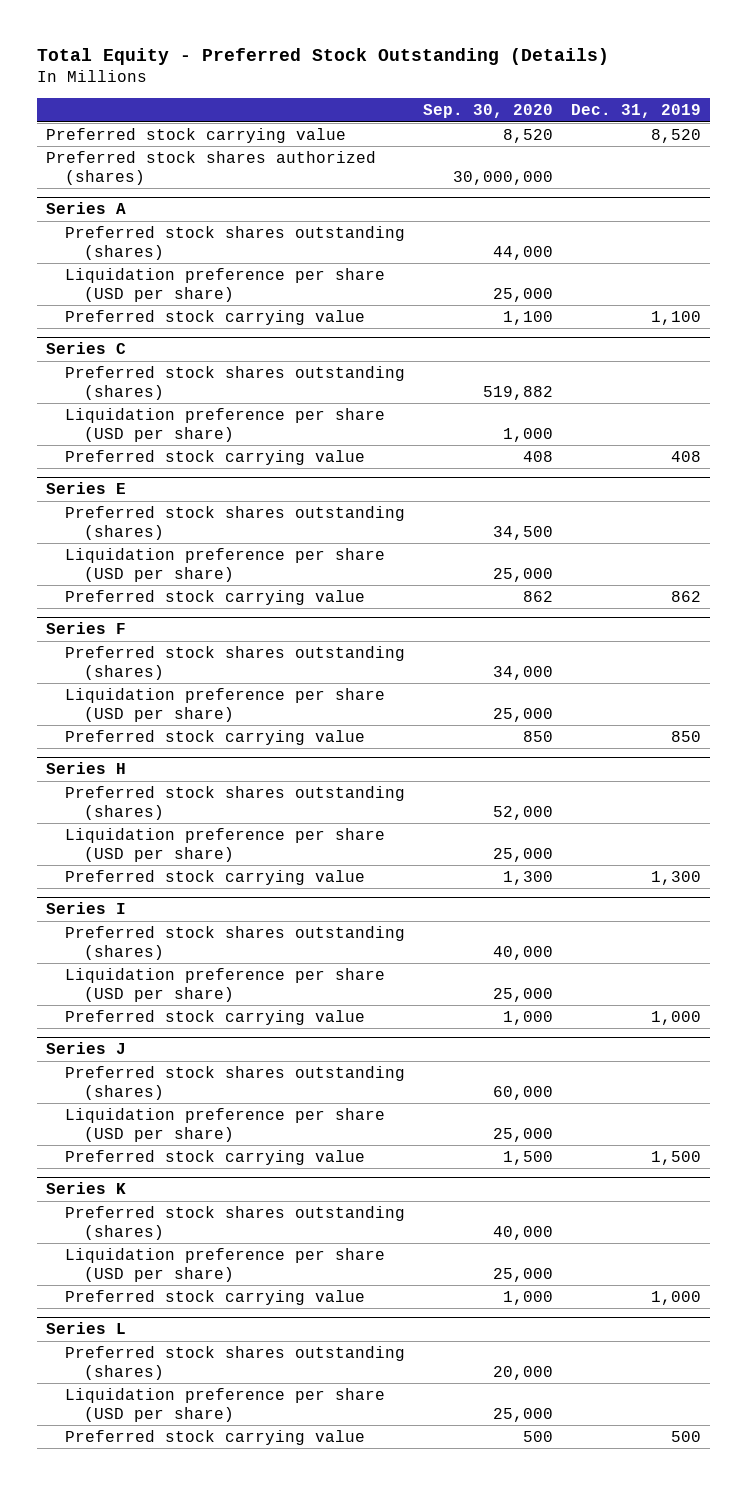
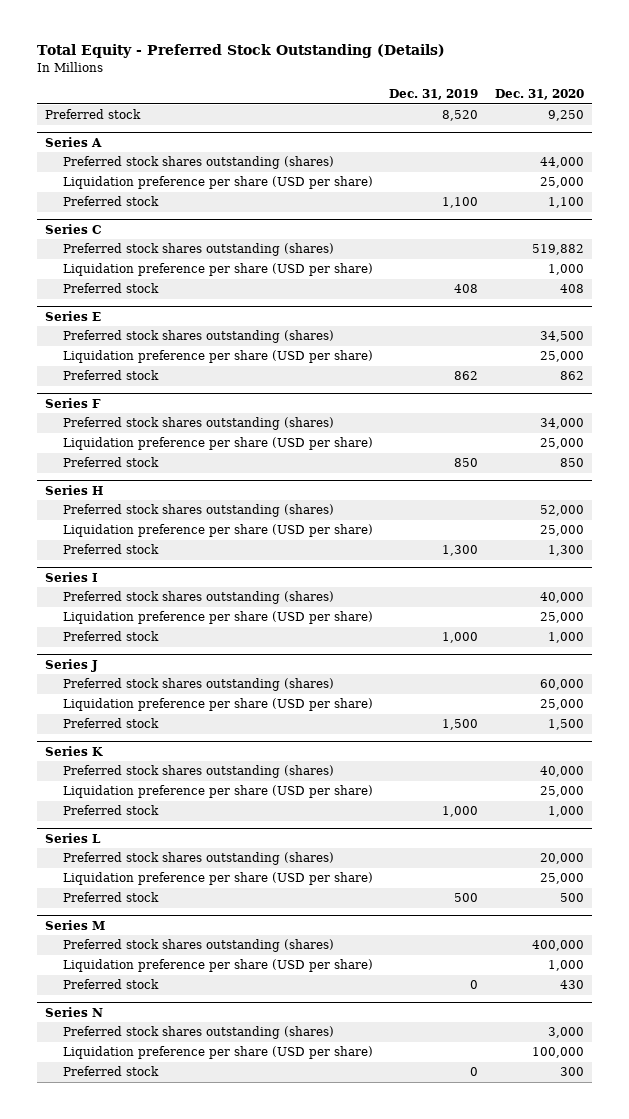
[422,104,553,119] Sep. 30, 2020 -> none
none -> [494,88,584,100] Dec. 31, 2020
[45,150,376,185] Preferred stock shares authorized (shares) -> none
[45,127,346,143] Preferred stock carrying value -> [45,109,142,120] Preferred stock
[64,309,365,325] Preferred stock carrying value -> [62,196,159,207] Preferred stock
[64,449,365,465] Preferred stock carrying value -> [62,283,159,294] Preferred stock
[64,589,365,605] Preferred stock carrying value -> [62,370,159,381] Preferred stock
[64,729,365,745] Preferred stock carrying value -> [62,457,159,468] Preferred stock
[64,869,365,885] Preferred stock carrying value -> [62,544,159,555] Preferred stock
[64,1009,365,1025] Preferred stock carrying value -> [62,631,159,642] Preferred stock
[64,1149,365,1165] Preferred stock carrying value -> [62,718,159,729] Preferred stock
[64,1289,365,1305] Preferred stock carrying value -> [62,805,159,816] Preferred stock
[64,1429,365,1445] Preferred stock carrying value -> [62,892,159,903] Preferred stock
none -> [45,919,106,930] Series M
none -> [62,939,334,953] Preferred stock shares outstanding (shares)
none -> [62,959,373,973] Liquidation preference per share (USD per share)
none -> [62,979,159,990] Preferred stock
none -> [45,1006,104,1017] Series N
none -> [62,1026,334,1040] Preferred stock shares outstanding (shares)
none -> [62,1046,373,1060] Liquidation preference per share (USD per share)
none -> [62,1066,159,1077] Preferred stock

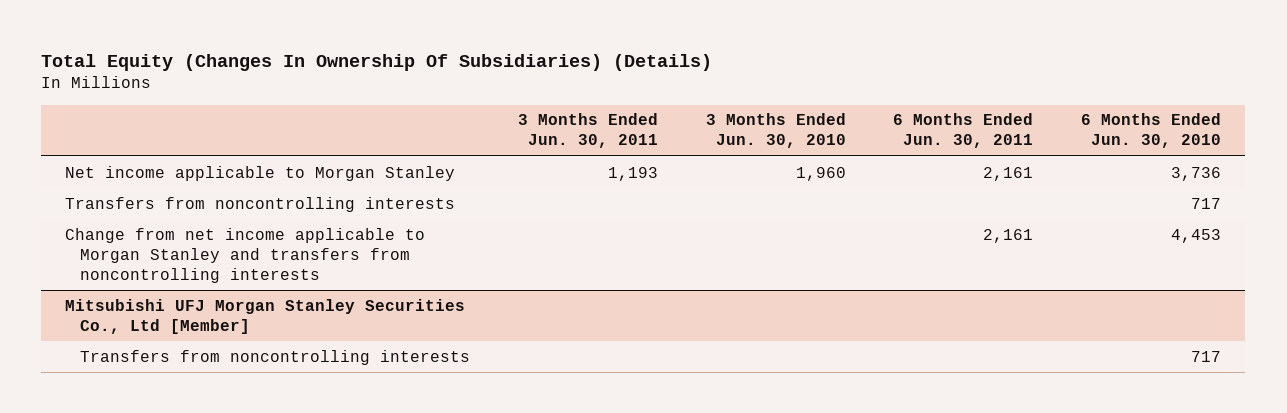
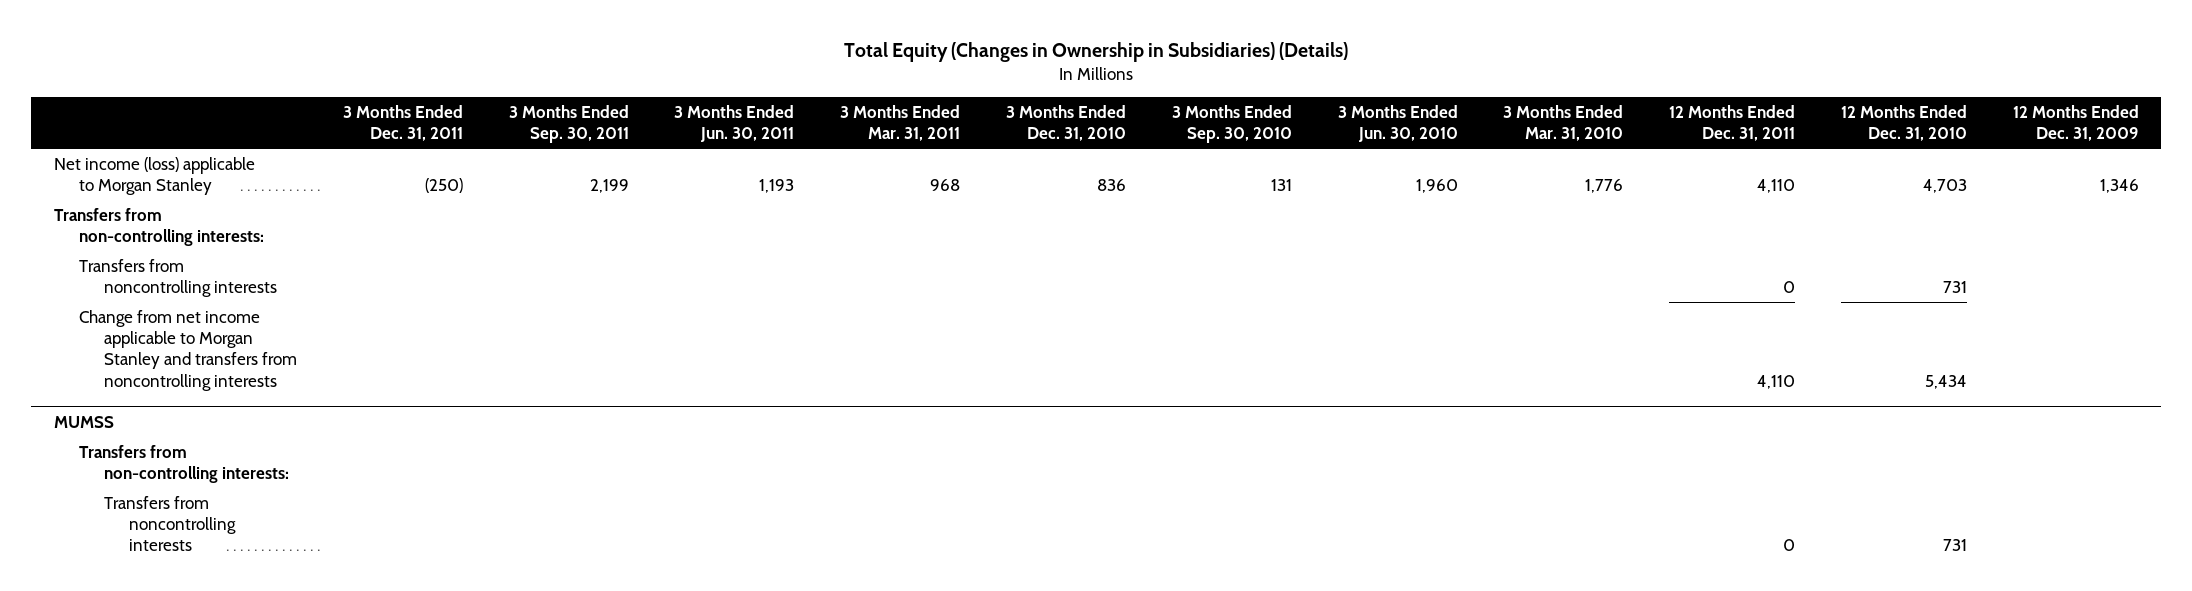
[41,53,713,71] Total Equity (Changes In Ownership Of Subsidiaries) (Details) -> [844,42,1349,63] Total Equity (Changes in Ownership in Subsidiaries) (Details)
[893,113,1034,149] 6 Months Ended Jun. 30, 2011 -> none
[1081,113,1222,149] 6 Months Ended Jun. 30, 2010 -> none
none -> [342,105,463,142] 3 Months Ended Dec. 31, 2011
none -> [508,105,629,144] 3 Months Ended Sep. 30, 2011
none -> [840,105,961,142] 3 Months Ended Mar. 31, 2011
none -> [1005,105,1126,142] 3 Months Ended Dec. 31, 2010
none -> [1171,105,1292,144] 3 Months Ended Sep. 30, 2010
none -> [1503,105,1624,142] 3 Months Ended Mar. 31, 2010
none -> [1669,105,1796,142] 12 Months Ended Dec. 31, 2011
none -> [1840,105,1967,142] 12 Months Ended Dec. 31, 2010
none -> [2012,105,2139,142] 12 Months Ended Dec. 31, 2009
[65,165,456,181] Net income applicable to Morgan Stanley -> [53,156,255,196] Net income (loss) applicable to Morgan Stanley
none -> [53,207,264,247] Transfers from non-controlling interests:
[65,298,466,334] Mitsubishi UFJ Morgan Stanley Securities Co., Ltd [Member] -> none
[79,349,470,365] Transfers from noncontrolling interests -> none
none -> [53,415,114,428] MUMSS
none -> [78,444,290,484] Transfers from non-controlling interests:
none -> [104,495,237,552] Transfers from noncontrolling interests

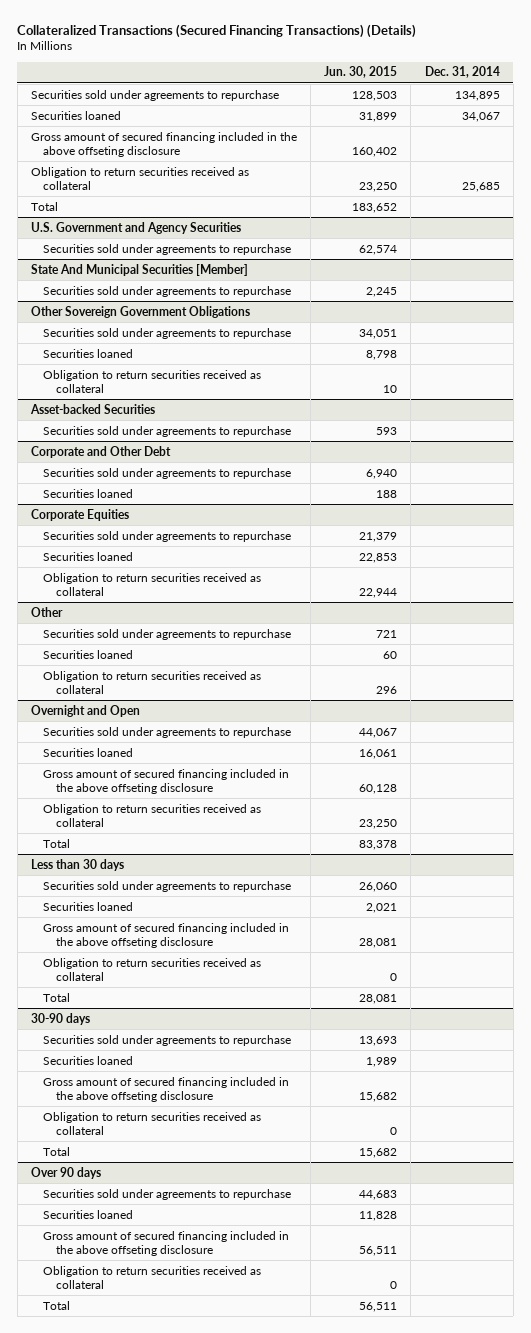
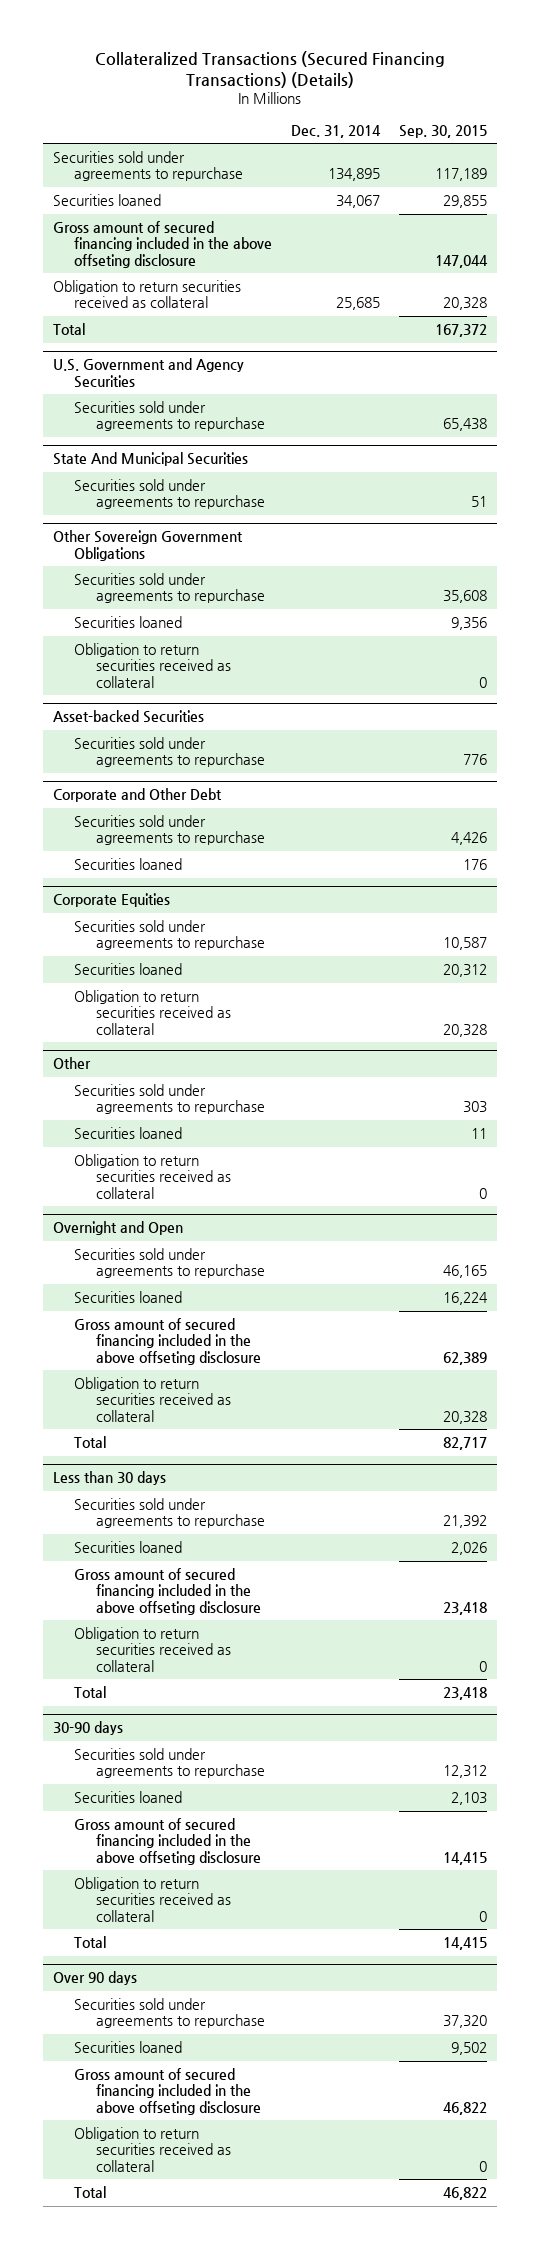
[324,66,398,79] Jun. 30, 2015 -> none
none -> [399,124,488,138] Sep. 30, 2015
[31,263,249,276] State And Municipal Securities [Member] -> [52,452,248,467] State And Municipal Securities

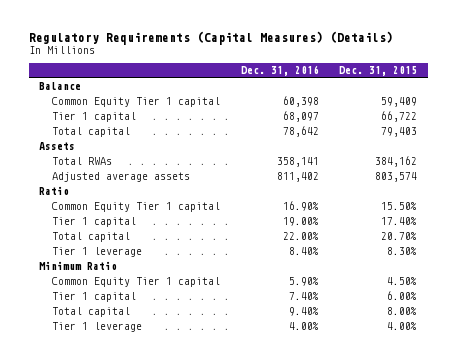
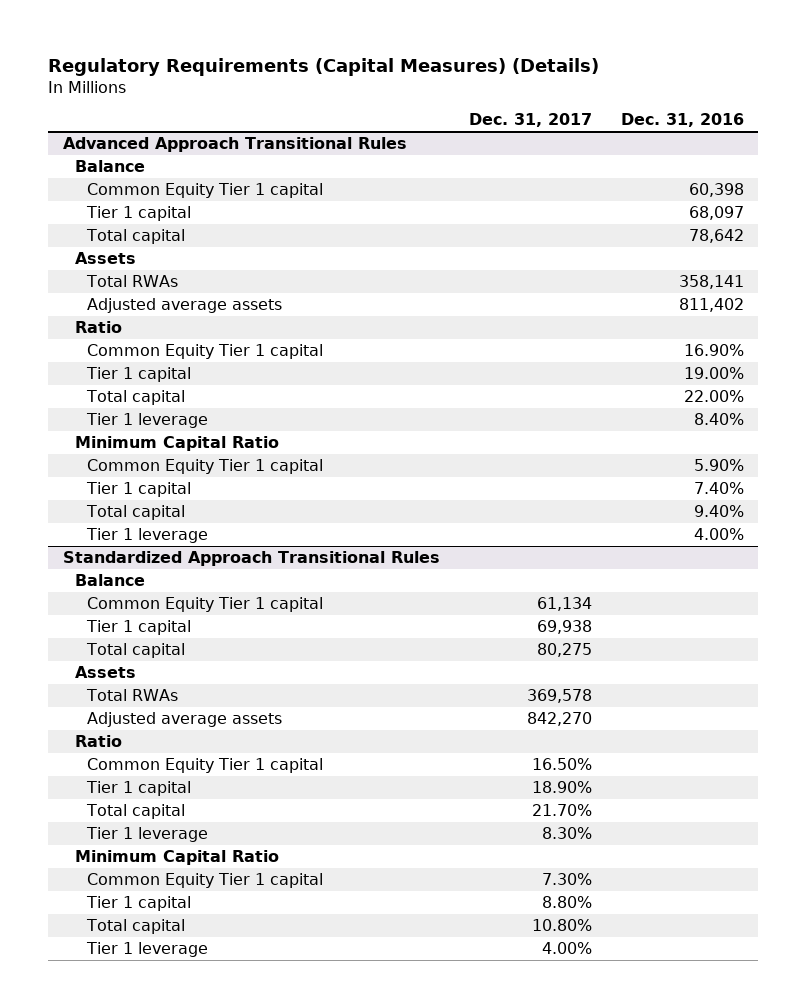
[339,66,418,77] Dec. 31, 2015 -> none
none -> [468,113,592,128] Dec. 31, 2017
none -> [62,137,407,153] Advanced Approach Transitional Rules
[39,261,118,271] Minimum Ratio -> [74,436,279,452] Minimum Capital Ratio
none -> [62,551,440,567] Standardized Approach Transitional Rules
none -> [74,574,145,587] Balance
none -> [86,597,323,613] Common Equity Tier 1 capital
none -> [85,620,191,636] Tier 1 capital
none -> [85,643,185,659] Total capital
none -> [74,666,136,679] Assets
none -> [85,689,178,702] Total RWAs
none -> [86,712,282,728] Adjusted average assets
none -> [74,735,122,748] Ratio
none -> [86,758,323,774] Common Equity Tier 1 capital
none -> [85,781,191,797] Tier 1 capital
none -> [85,804,185,820] Total capital
none -> [85,827,208,843] Tier 1 leverage
none -> [74,850,279,866] Minimum Capital Ratio
none -> [86,873,323,889] Common Equity Tier 1 capital
none -> [85,896,191,912] Tier 1 capital
none -> [85,919,185,935] Total capital
none -> [85,942,208,958] Tier 1 leverage

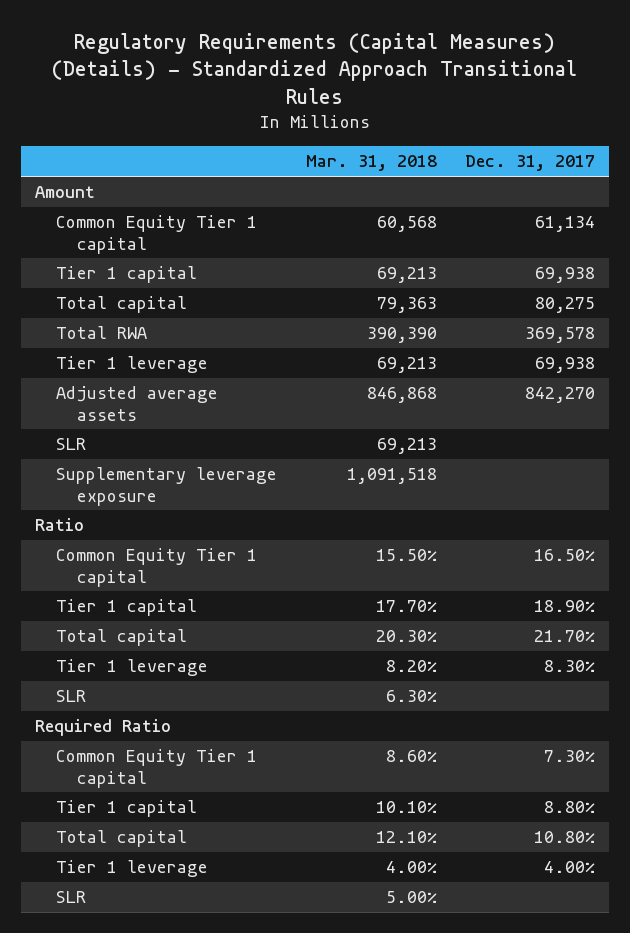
[48,58,600,77] Regulatory Requirements (Capital Measures) (Details) -> [52,32,578,105] Regulatory Requirements (Capital Measures) (Details) - Standardized Approach Transitional Rules
[620,113,744,128] Dec. 31, 2016 -> none
none -> [305,155,437,172] Mar. 31, 2018
[62,137,407,153] Advanced Approach Transitional Rules -> none
[74,160,145,173] Balance -> none
[86,183,323,199] Common Equity Tier 1 capital -> none
[85,206,191,222] Tier 1 capital -> none
[85,229,185,245] Total capital -> none
[74,252,136,265] Assets -> none
[85,275,178,288] Total RWAs -> none
[86,298,282,314] Adjusted average assets -> none
[74,321,122,334] Ratio -> none
[86,344,323,360] Common Equity Tier 1 capital -> none
[85,367,191,383] Tier 1 capital -> none
[85,390,185,406] Total capital -> none
[85,413,208,429] Tier 1 leverage -> none
[74,436,279,452] Minimum Capital Ratio -> none
[86,459,323,475] Common Equity Tier 1 capital -> none
[85,482,191,498] Tier 1 capital -> none
[85,505,185,521] Total capital -> none
[85,528,208,544] Tier 1 leverage -> none
[62,551,440,567] Standardized Approach Transitional Rules -> none
[74,574,145,587] Balance -> [35,186,96,199] Amount
[74,666,136,679] Assets -> none
[85,689,178,702] Total RWAs -> [56,326,148,340] Total RWA
none -> [56,356,209,374] Tier 1 leverage
none -> [56,438,87,451] SLR
none -> [56,467,278,506] Supplementary leverage exposure
none -> [56,690,87,703] SLR
[74,850,279,866] Minimum Capital Ratio -> [35,719,172,737] Required Ratio
none -> [56,891,87,904] SLR

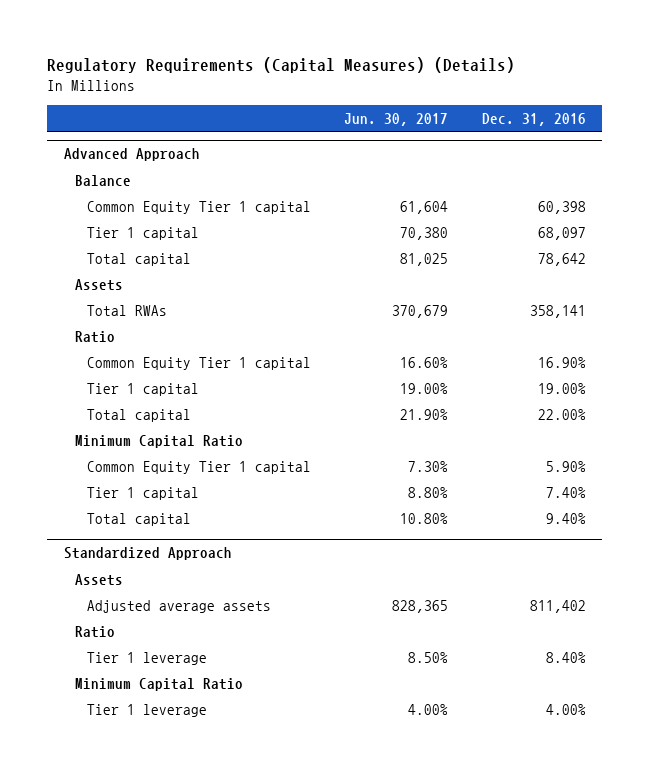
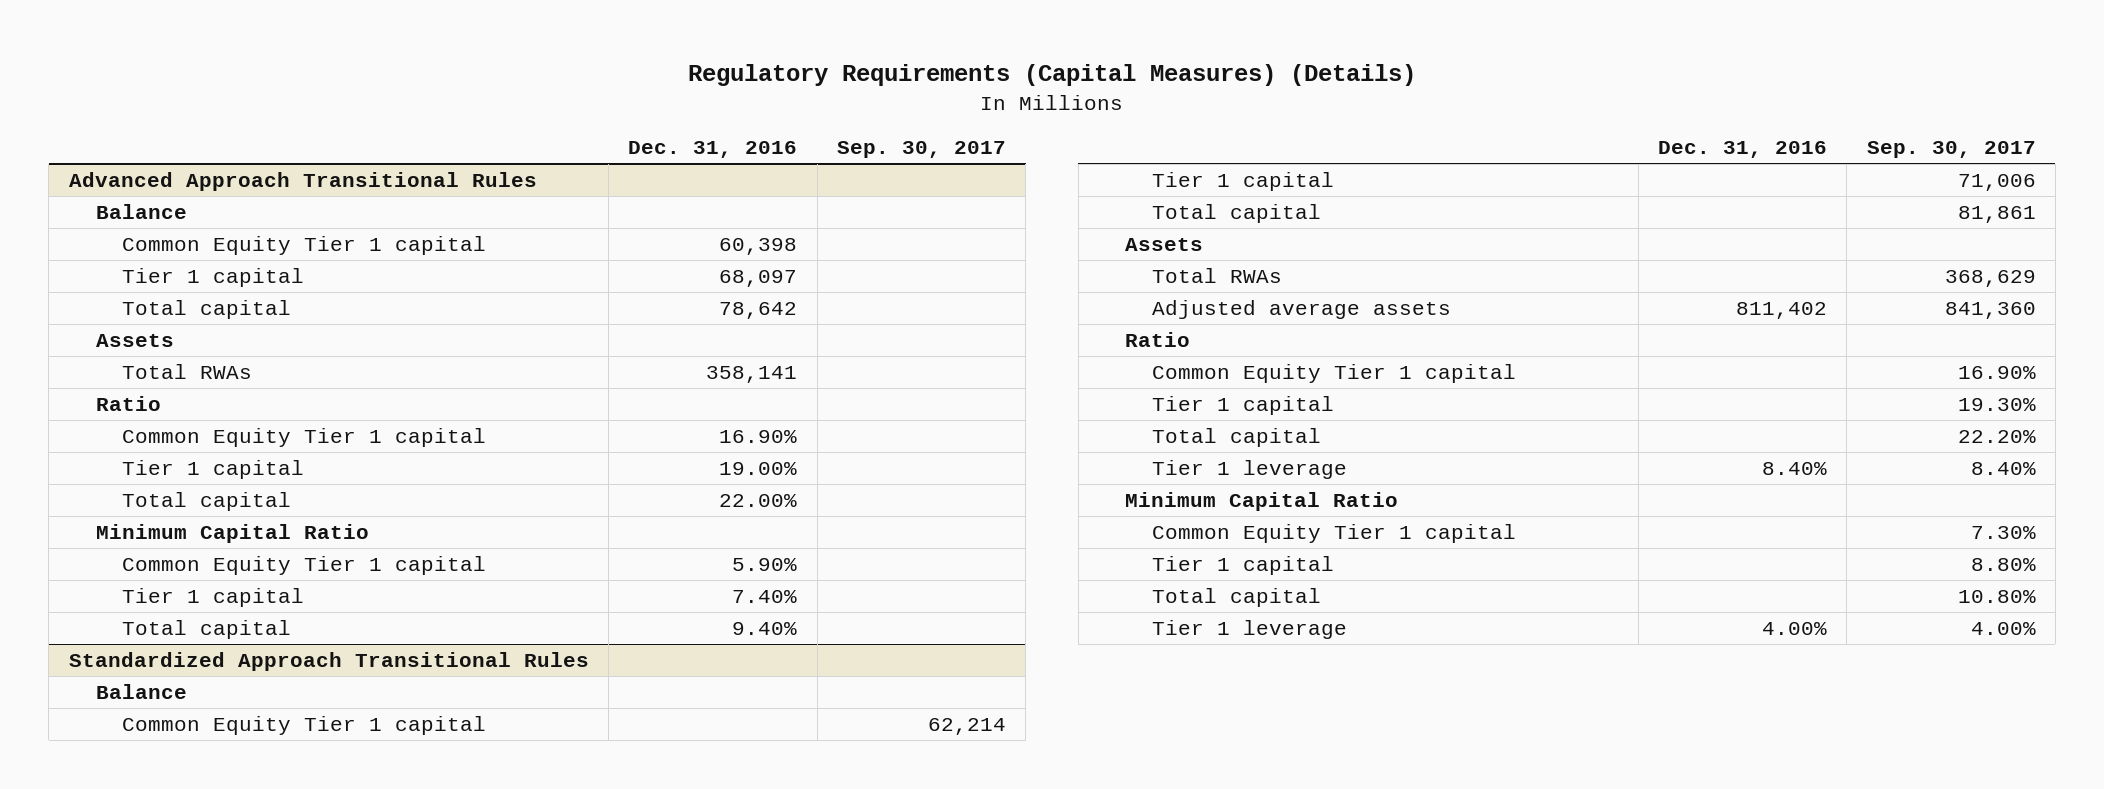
[344,112,449,126] Jun. 30, 2017 -> none
none -> [836,141,1006,159] Sep. 30, 2017
[63,148,200,162] Advanced Approach -> [68,172,537,192] Advanced Approach Transitional Rules
[63,547,232,561] Standardized Approach -> [68,652,589,672] Standardized Approach Transitional Rules
none -> [95,684,187,700] Balance
none -> [122,716,487,736] Common Equity Tier 1 capital
none -> [1152,172,1335,192] Tier 1 capital
none -> [1152,204,1322,224] Total capital
none -> [1152,268,1283,284] Total RWAs
none -> [1152,364,1517,384] Common Equity Tier 1 capital
none -> [1152,396,1335,416] Tier 1 capital
none -> [1152,428,1322,448] Total capital
none -> [1152,524,1517,544] Common Equity Tier 1 capital
none -> [1152,556,1335,576] Tier 1 capital
none -> [1152,588,1322,608] Total capital

